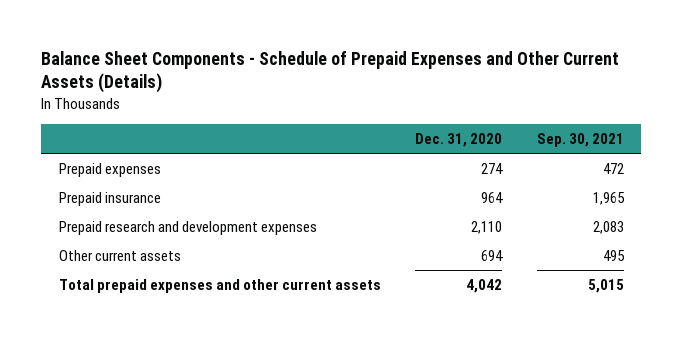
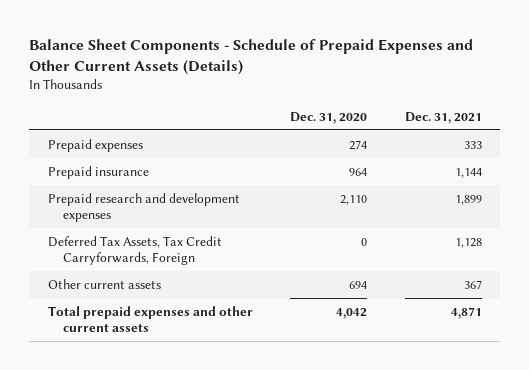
[536,132,624,147] Sep. 30, 2021 -> none
none -> [404,111,482,124] Dec. 31, 2021
none -> [47,235,222,266] Deferred Tax Assets, Tax Credit Carryforwards, Foreign

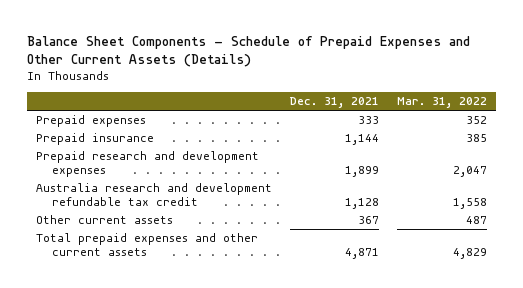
[290,111,368,124] Dec. 31, 2020 -> none
none -> [396,97,487,109] Mar. 31, 2022
[47,235,222,266] Deferred Tax Assets, Tax Credit Carryforwards, Foreign -> [36,183,273,207] Australia research and development refundable tax credit

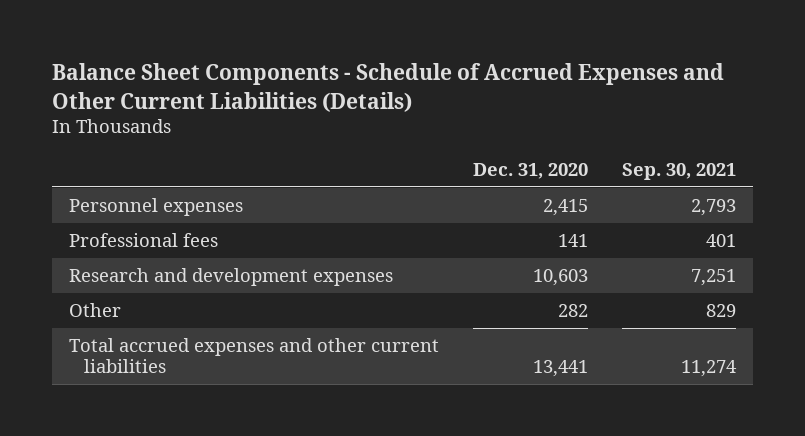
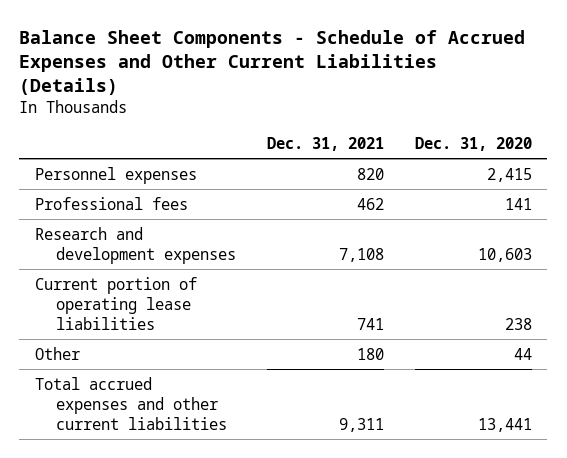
[622,162,737,180] Sep. 30, 2021 -> none
none -> [266,137,384,152] Dec. 31, 2021
none -> [34,276,197,330] Current portion of operating lease liabilities
[558,304,589,318] 282 -> [513,347,532,360] 44

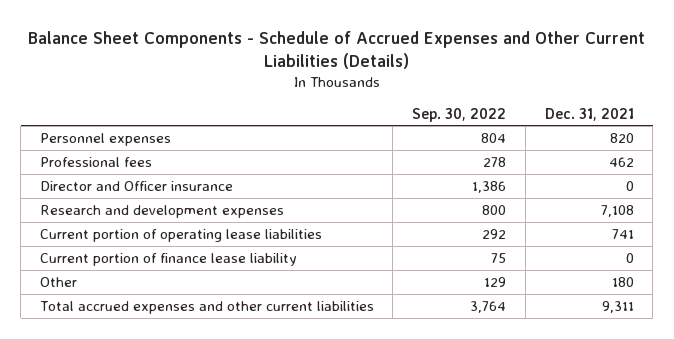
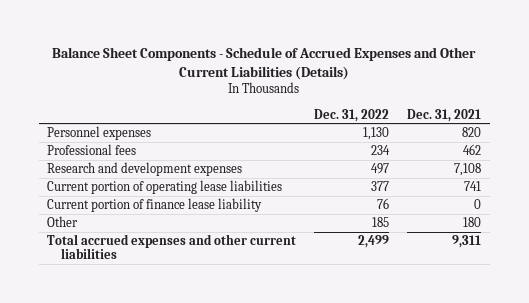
[412,107,507,122] Sep. 30, 2022 -> none
none -> [314,108,390,122] Dec. 31, 2022
[39,180,233,191] Director and Officer insurance -> none

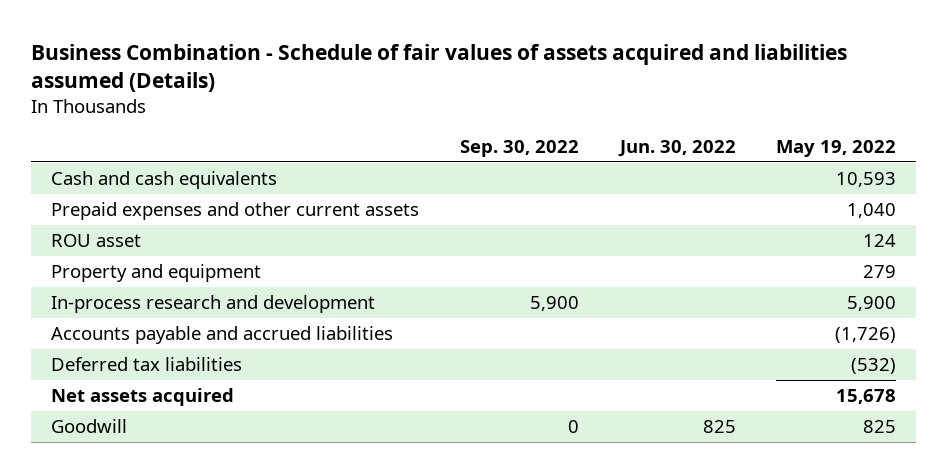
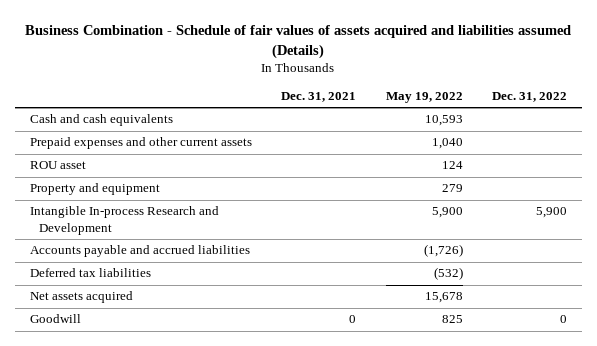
[460,139,580,157] Sep. 30, 2022 -> none
[617,139,736,157] Jun. 30, 2022 -> none
none -> [281,92,357,103] Dec. 31, 2021
none -> [492,92,568,103] Dec. 31, 2022
[51,295,376,314] In-process research and development -> [29,206,219,235] Intangible In-process Research and Development

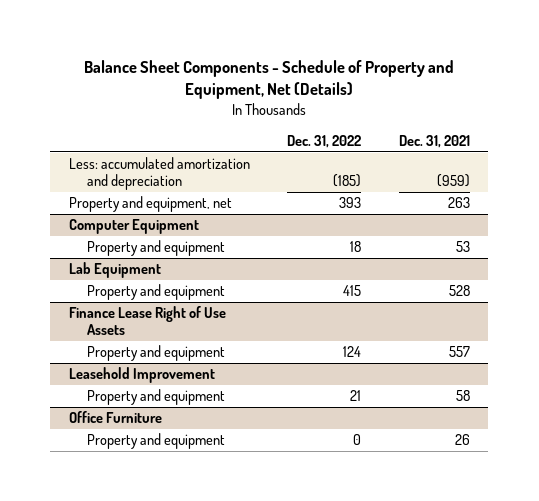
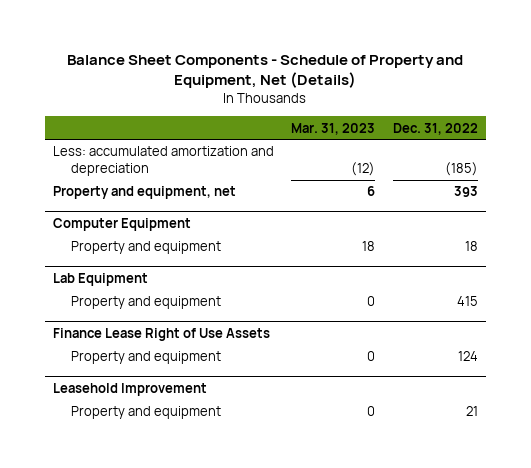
[398,134,470,148] Dec. 31, 2021 -> none
none -> [291,122,376,135] Mar. 31, 2023
[68,411,162,424] Office Furniture -> none
[87,433,226,450] Property and equipment -> none

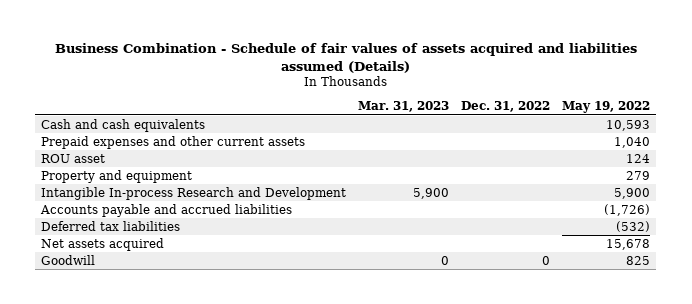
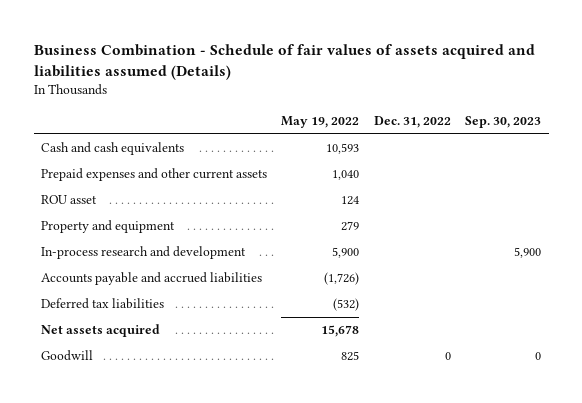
[358,101,450,113] Mar. 31, 2023 -> none
none -> [465,115,542,128] Sep. 30, 2023
[41,186,347,200] Intangible In-process Research and Development -> [40,246,246,260] In-process research and development

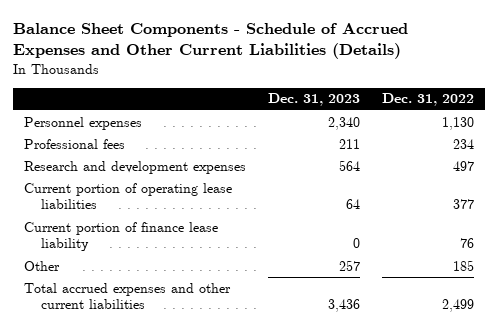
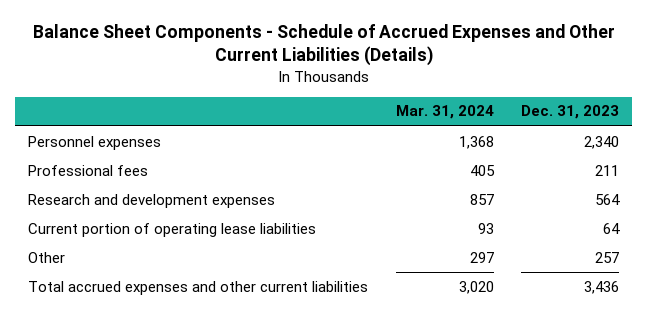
[381,93,474,107] Dec. 31, 2022 -> none
none -> [395,105,494,120] Mar. 31, 2024
[23,221,218,252] Current portion of finance lease liability -> none

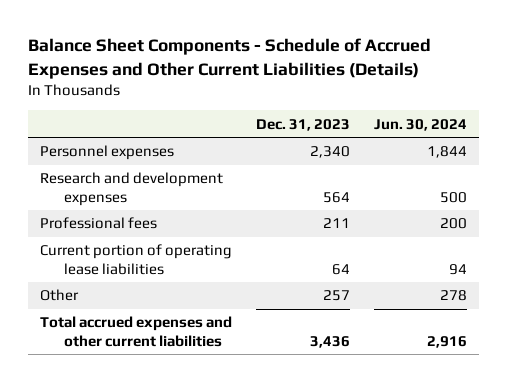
[395,105,494,120] Mar. 31, 2024 -> none
none -> [373,118,467,131] Jun. 30, 2024
[28,164,149,176] Professional fees -> [39,217,157,230] Professional fees

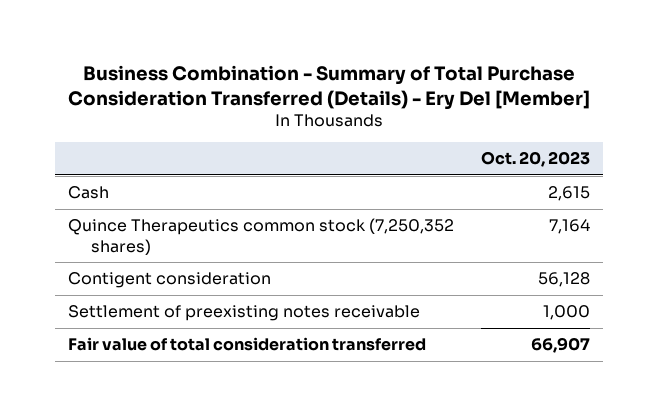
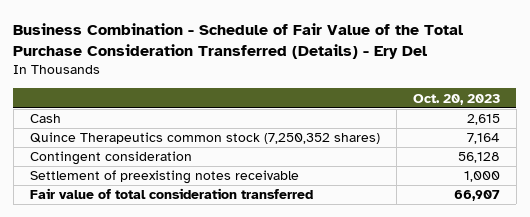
[68,64,591,110] Business Combination - Summary of Total Purchase Consideration Transferred (Details) - Ery Del [Member] -> [13,22,464,59] Business Combination - Schedule of Fair Value of the Total Purchase Consideration Transferred (Details) - Ery Del
[68,272,272,289] Contigent consideration -> [29,151,192,166] Contingent consideration

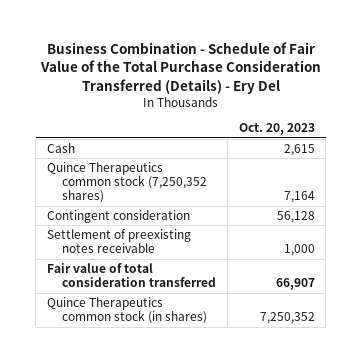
none -> [46,297,207,325] Quince Therapeutics common stock (in shares)

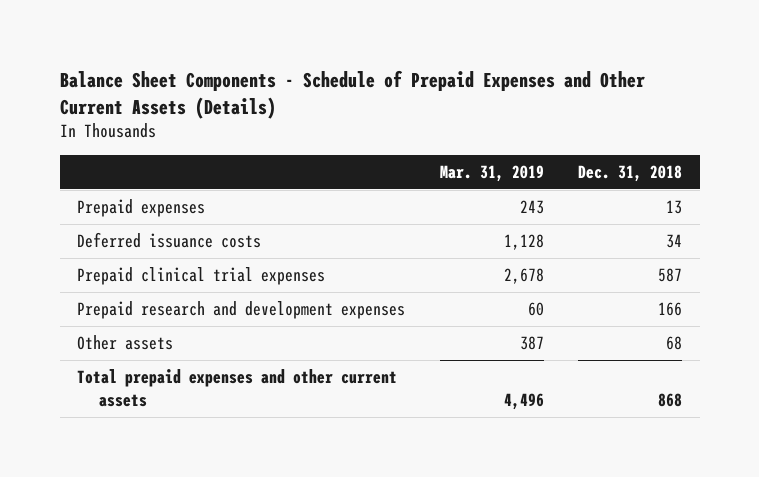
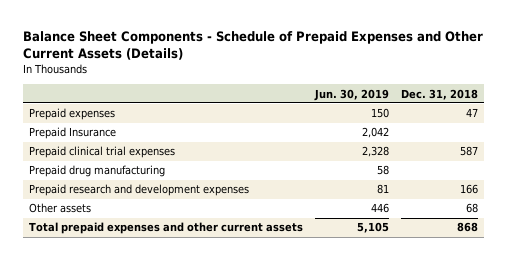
[439,164,544,182] Mar. 31, 2019 -> none
none -> [314,88,390,101] Jun. 30, 2019
[76,232,261,249] Deferred issuance costs -> none
[666,200,683,215] 13 -> [466,108,479,118] 47
none -> [29,127,117,140] Prepaid Insurance
none -> [29,165,166,178] Prepaid drug manufacturing

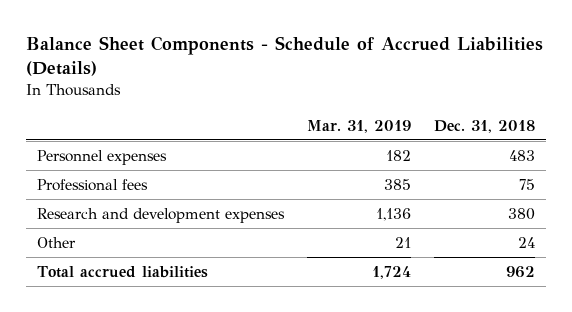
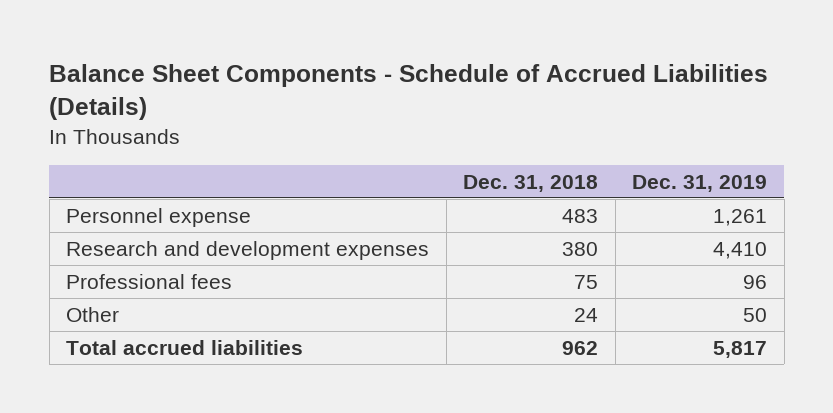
[306,119,411,133] Mar. 31, 2019 -> none
none -> [632,174,768,192] Dec. 31, 2019
[37,149,168,165] Personnel expenses -> [66,207,252,227] Personnel expense
[37,178,149,191] Professional fees -> [66,273,233,289] Professional fees

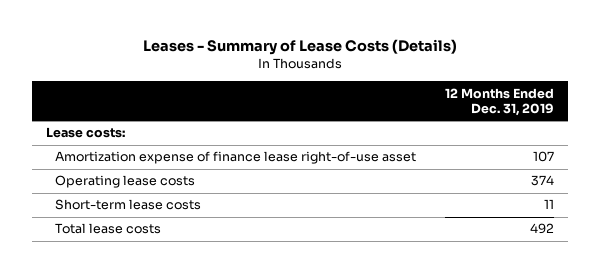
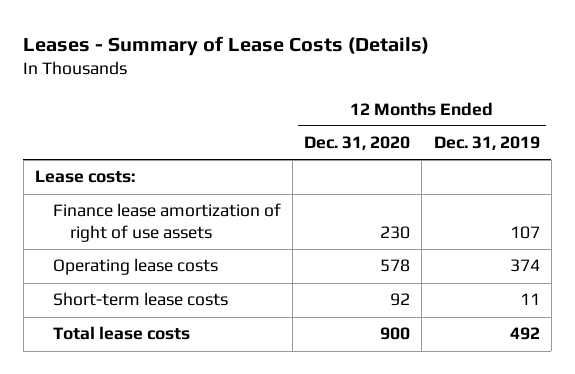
none -> [304,136,411,151] Dec. 31, 2020
[55,151,417,165] Amortization expense of finance lease right-of-use asset -> [52,203,281,243] Finance lease amortization of right of use assets

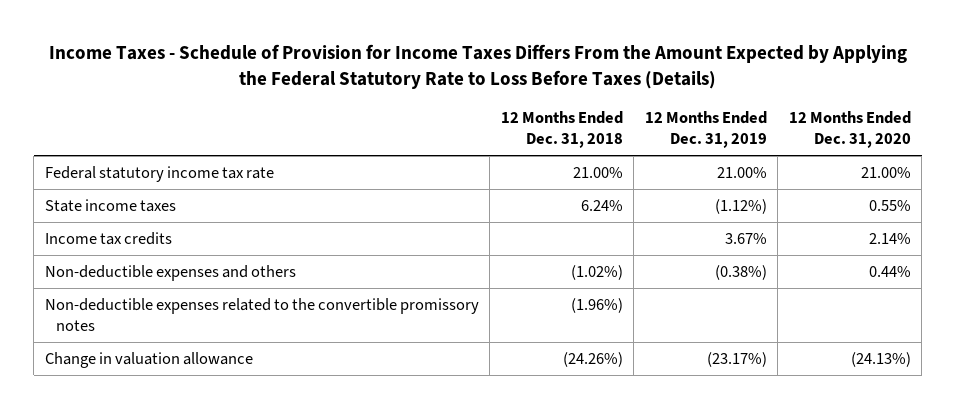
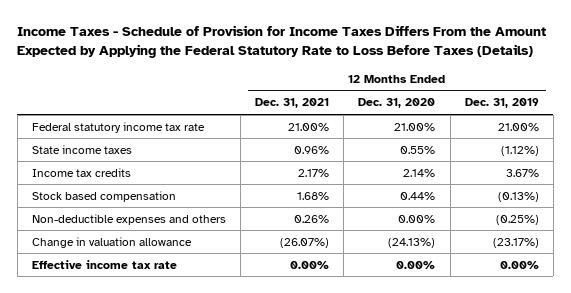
[500,111,623,148] 12 Months Ended Dec. 31, 2018 -> none
none -> [255,98,330,109] Dec. 31, 2021
[44,297,479,331] Non-deductible expenses related to the convertible promissory notes -> none
none -> [31,190,176,202] Stock based compensation
[714,264,767,280] (0.38%) -> [495,214,539,225] (0.25%)
[868,265,911,277] 0.44% -> [398,214,436,223] 0.00%
none -> [31,259,177,269] Effective income tax rate

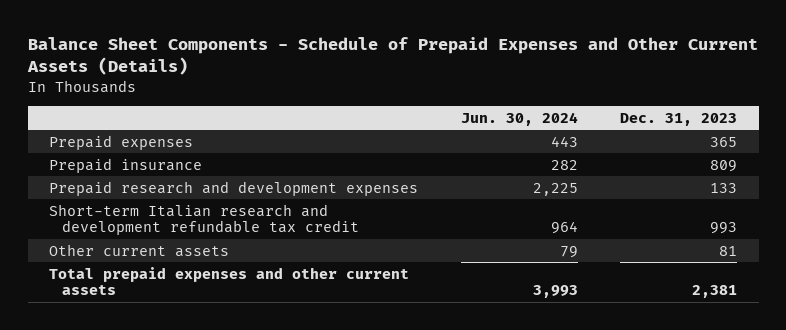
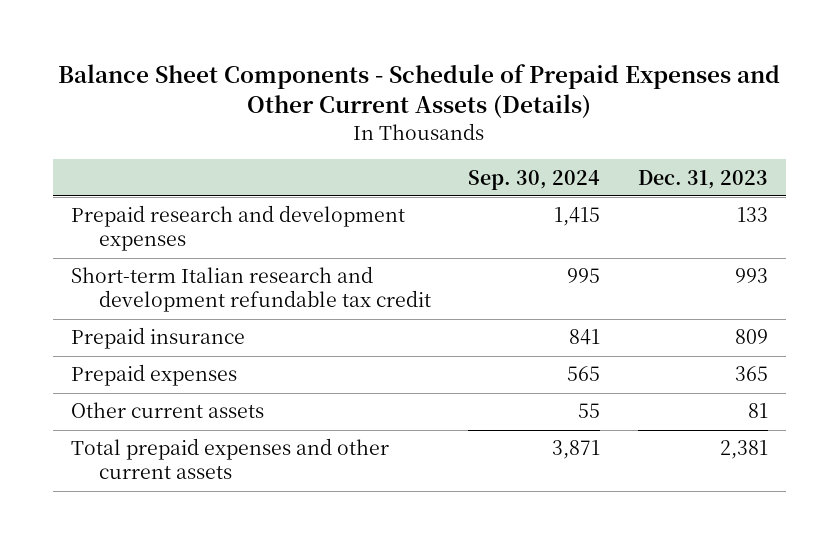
[460,111,578,126] Jun. 30, 2024 -> none
none -> [468,169,601,190] Sep. 30, 2024
[49,157,203,173] Prepaid insurance -> [71,327,246,350] Prepaid insurance
[49,134,194,150] Prepaid expenses -> [71,364,238,387] Prepaid expenses

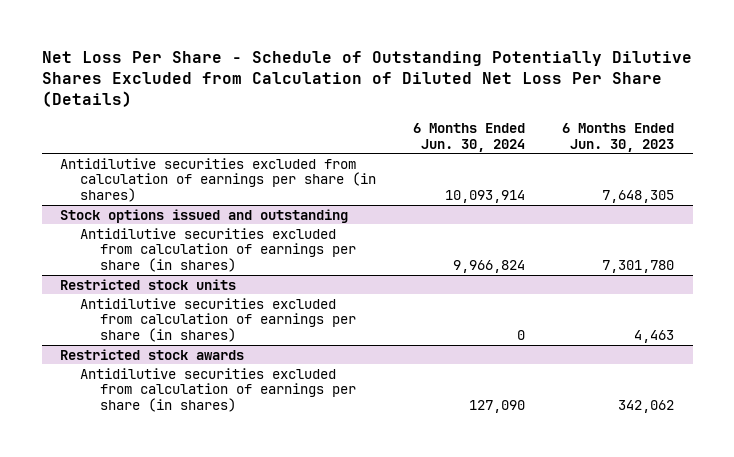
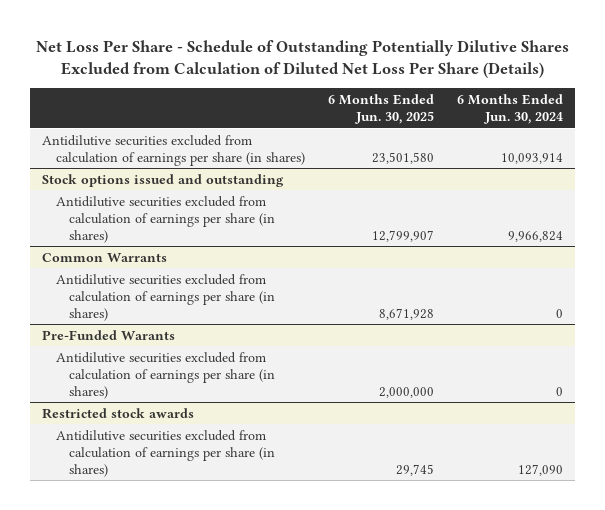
[562,122,675,152] 6 Months Ended Jun. 30, 2023 -> none
none -> [327,94,434,125] 6 Months Ended Jun. 30, 2025
[60,278,237,290] Restricted stock units -> none
none -> [42,252,168,262] Common Warrants
none -> [42,329,176,340] Pre-Funded Warants
none -> [55,351,276,399] Antidilutive securities excluded from calculation of earnings per share (in shares)

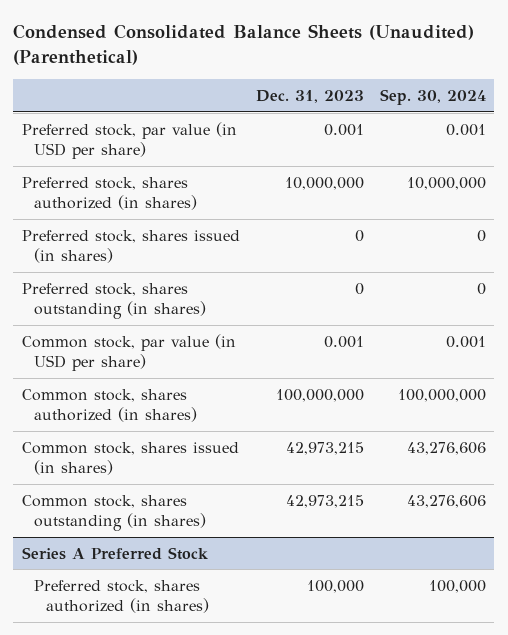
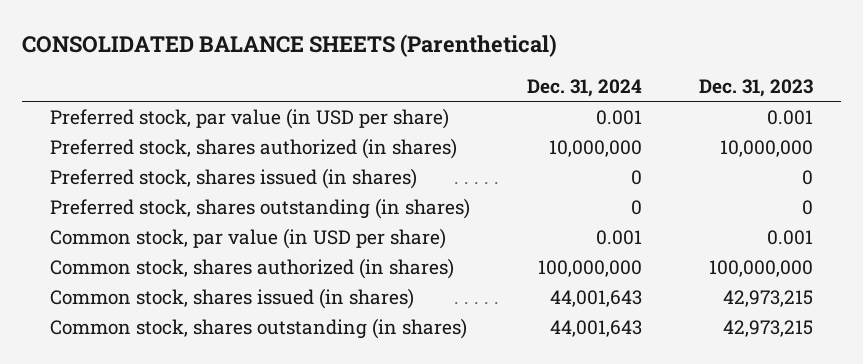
[13,24,475,66] Condensed Consolidated Balance Sheets (Unaudited) (Parenthetical) -> [22,33,558,57] CONSOLIDATED BALANCE SHEETS (Parenthetical)
[380,88,487,105] Sep. 30, 2024 -> none
none -> [527,78,643,97] Dec. 31, 2024
[21,546,208,560] Series A Preferred Stock -> none
[33,579,210,614] Preferred stock, shares authorized (in shares) -> none

